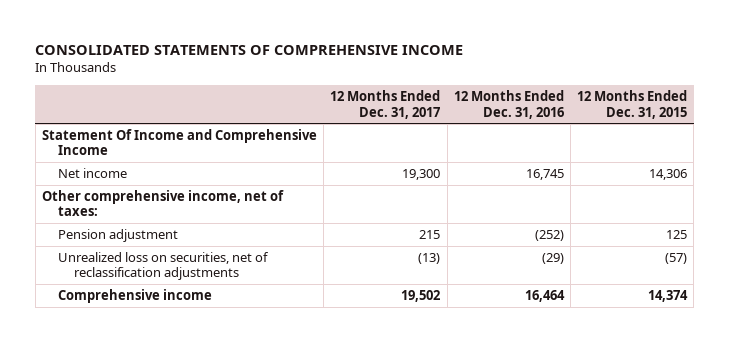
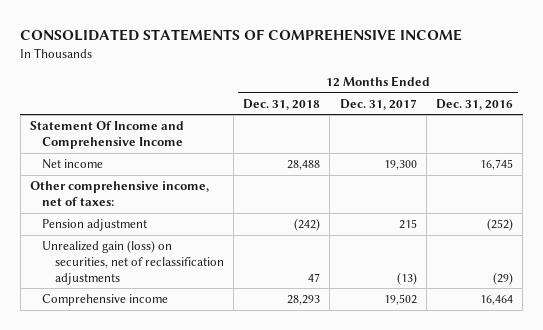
[577,90,688,119] 12 Months Ended Dec. 31, 2015 -> none
none -> [243,98,321,110] Dec. 31, 2018
[58,252,270,281] Unrealized loss on securities, net of reclassification adjustments -> [42,240,224,285] Unrealized gain (loss) on securities, net of reclassification adjustments

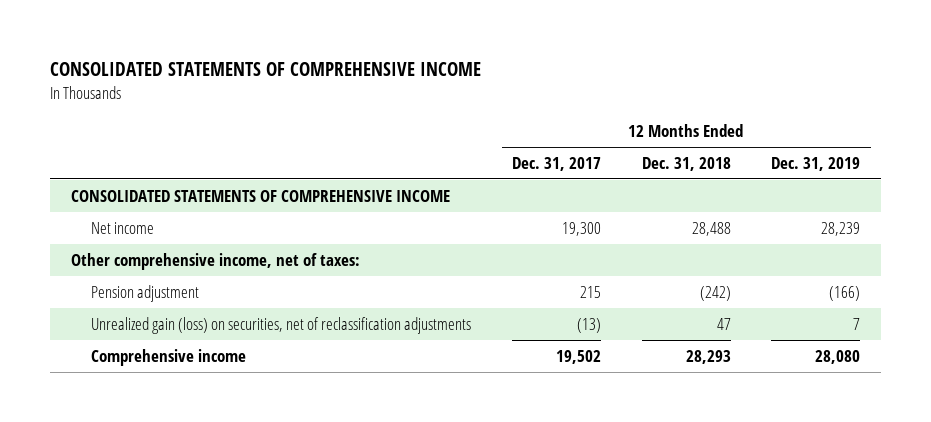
[436,98,514,110] Dec. 31, 2016 -> none
none -> [771,156,861,171] Dec. 31, 2019
[30,121,185,149] Statement Of Income and Comprehensive Income -> [70,189,450,202] CONSOLIDATED STATEMENTS OF COMPREHENSIVE INCOME

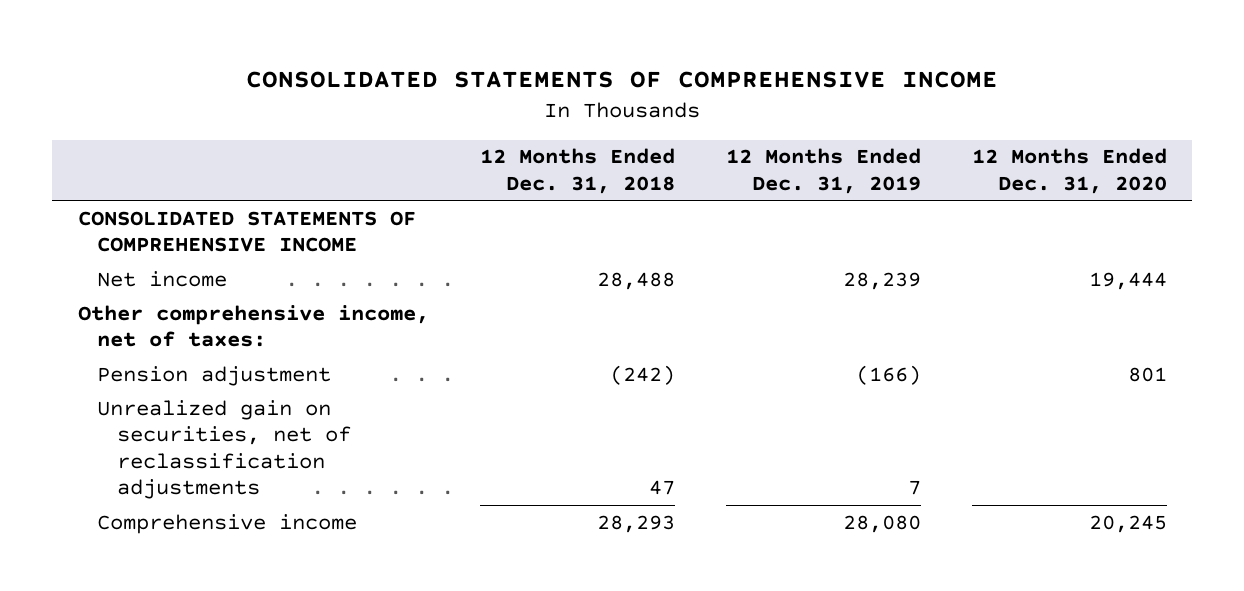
[512,156,602,171] Dec. 31, 2017 -> none
none -> [971,148,1167,194] 12 Months Ended Dec. 31, 2020
[91,316,472,334] Unrealized gain (loss) on securities, net of reclassification adjustments -> [97,399,352,500] Unrealized gain on securities, net of reclassification adjustments

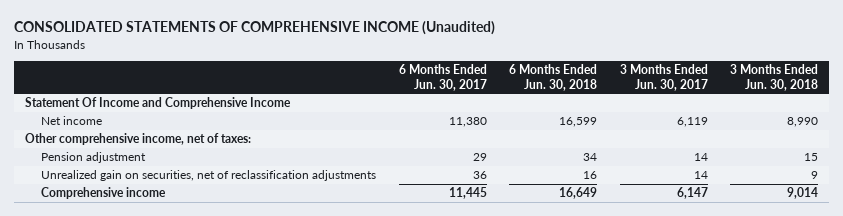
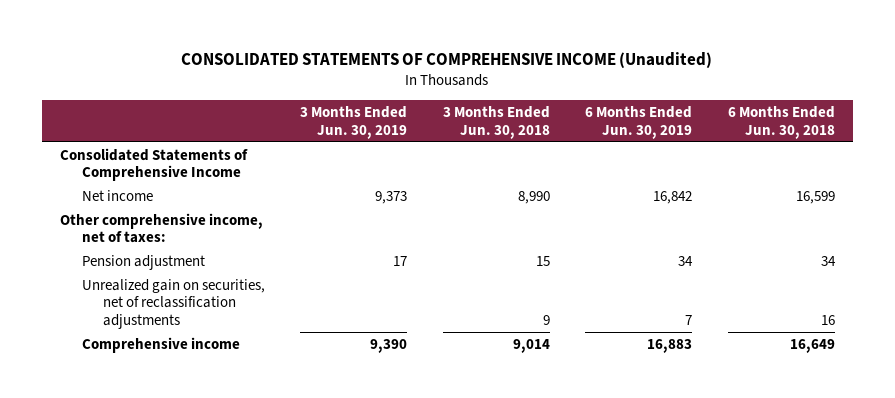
[398,64,487,91] 6 Months Ended Jun. 30, 2017 -> none
[619,64,708,91] 3 Months Ended Jun. 30, 2017 -> none
none -> [300,106,408,139] 3 Months Ended Jun. 30, 2019
none -> [585,106,693,139] 6 Months Ended Jun. 30, 2019
[24,97,291,110] Statement Of Income and Comprehensive Income -> [59,147,248,182] Consolidated Statements of Comprehensive Income

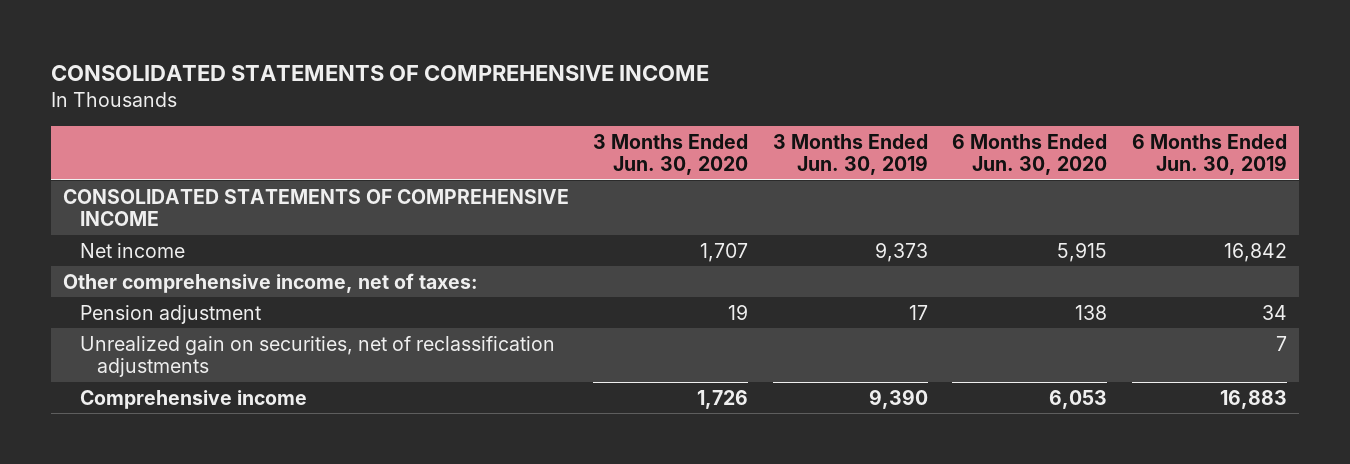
[181,52,713,69] CONSOLIDATED STATEMENTS OF COMPREHENSIVE INCOME (Unaudited) -> [50,64,709,81] CONSOLIDATED STATEMENTS OF COMPREHENSIVE INCOME
[442,106,550,139] 3 Months Ended Jun. 30, 2018 -> none
[727,106,835,139] 6 Months Ended Jun. 30, 2018 -> none
none -> [593,133,749,176] 3 Months Ended Jun. 30, 2020
none -> [952,133,1108,176] 6 Months Ended Jun. 30, 2020
[59,147,248,182] Consolidated Statements of Comprehensive Income -> [62,188,569,227] CONSOLIDATED STATEMENTS OF COMPREHENSIVE INCOME

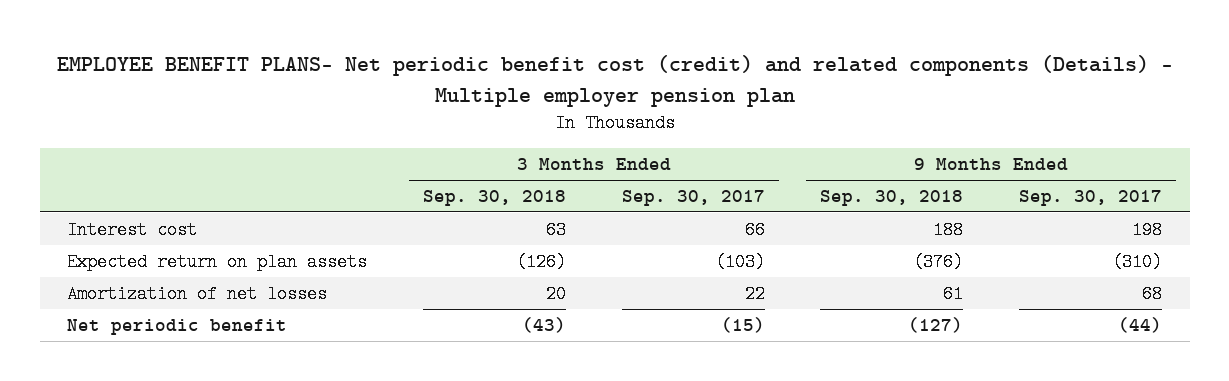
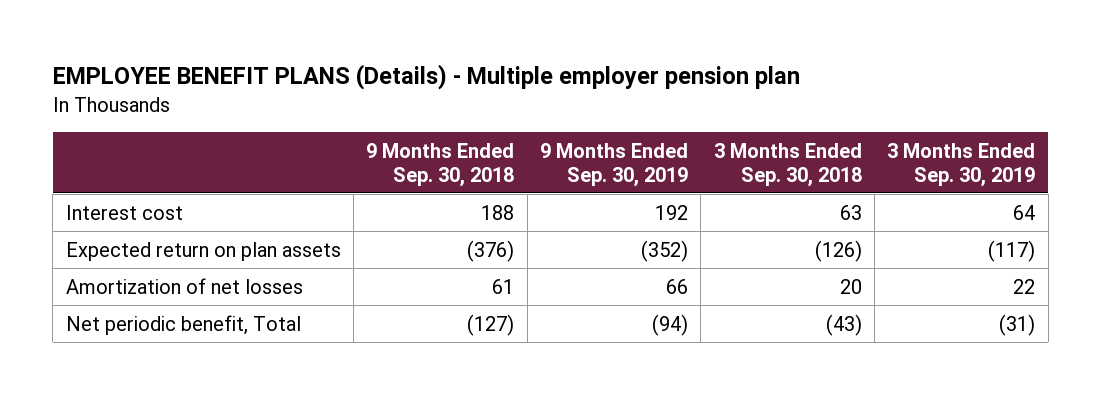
[56,54,1173,107] EMPLOYEE BENEFIT PLANS- Net periodic benefit cost (credit) and related components (Details) - Multiple employer pension plan -> [52,64,800,91] EMPLOYEE BENEFIT PLANS (Details) - Multiple employer pension plan
[621,189,765,206] Sep. 30, 2017 -> none
[1018,189,1162,206] Sep. 30, 2017 -> none
none -> [540,142,689,187] 9 Months Ended Sep. 30, 2019
none -> [887,142,1036,187] 3 Months Ended Sep. 30, 2019
[67,318,288,335] Net periodic benefit -> [65,314,301,335] Net periodic benefit, Total

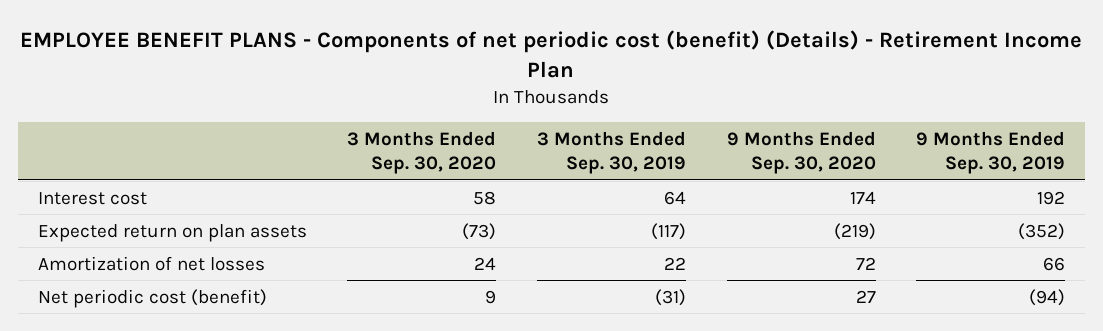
[52,64,800,91] EMPLOYEE BENEFIT PLANS (Details) - Multiple employer pension plan -> [20,30,1083,79] EMPLOYEE BENEFIT PLANS - Components of net periodic cost (benefit) (Details) - Retirement Income Plan
[366,142,515,187] 9 Months Ended Sep. 30, 2018 -> none
[713,142,862,187] 3 Months Ended Sep. 30, 2018 -> none
none -> [347,130,497,175] 3 Months Ended Sep. 30, 2020
none -> [726,130,876,175] 9 Months Ended Sep. 30, 2020
[65,314,301,335] Net periodic benefit, Total -> [37,288,267,308] Net periodic cost (benefit)

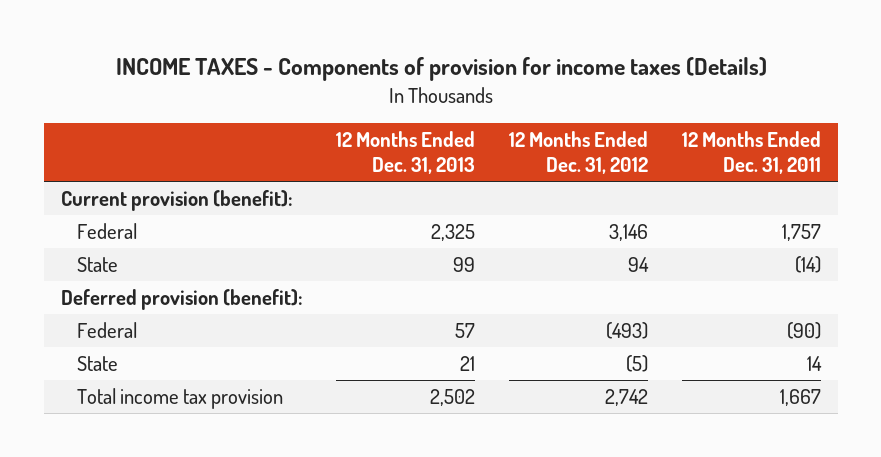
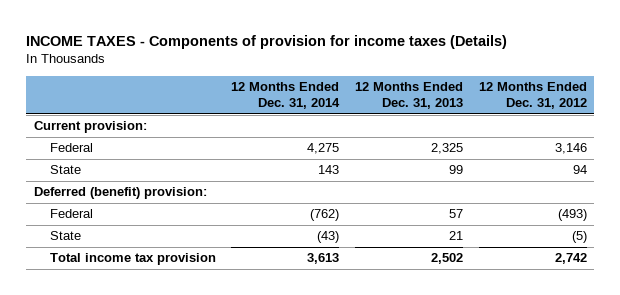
[681,130,821,175] 12 Months Ended Dec. 31, 2011 -> none
none -> [231,82,341,110] 12 Months Ended Dec. 31, 2014
[60,189,293,211] Current provision (benefit): -> [33,121,147,134] Current provision:
[60,288,303,310] Deferred provision (benefit): -> [33,187,207,200] Deferred (benefit) provision:

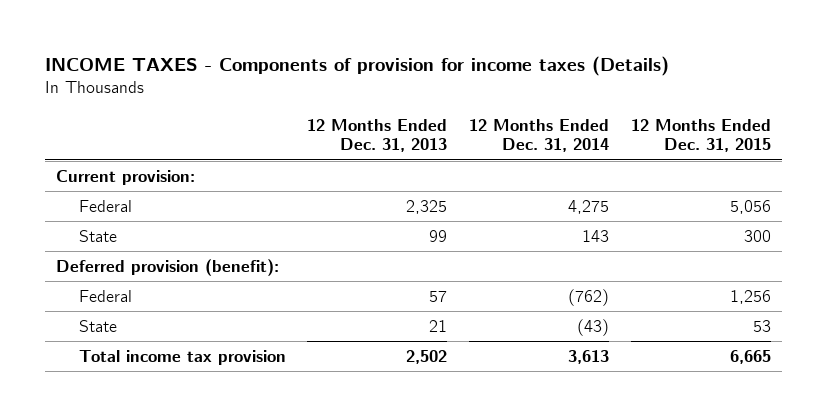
[478,82,587,110] 12 Months Ended Dec. 31, 2012 -> none
none -> [631,118,772,153] 12 Months Ended Dec. 31, 2015
[33,187,207,200] Deferred (benefit) provision: -> [55,258,279,276] Deferred provision (benefit):

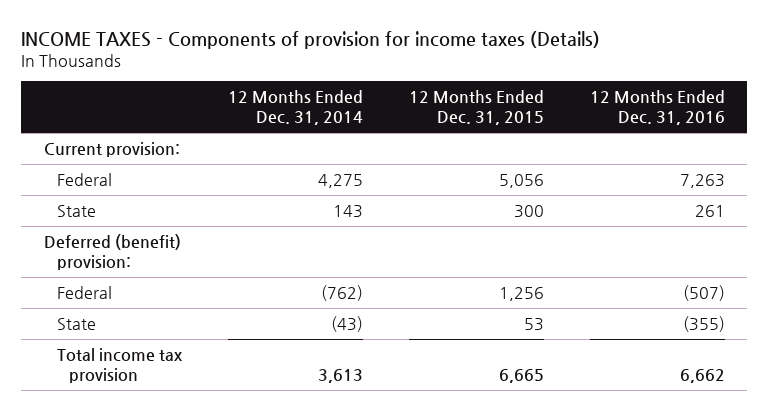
[307,118,448,153] 12 Months Ended Dec. 31, 2013 -> none
none -> [589,90,725,126] 12 Months Ended Dec. 31, 2016
[55,258,279,276] Deferred provision (benefit): -> [44,234,182,270] Deferred (benefit) provision:

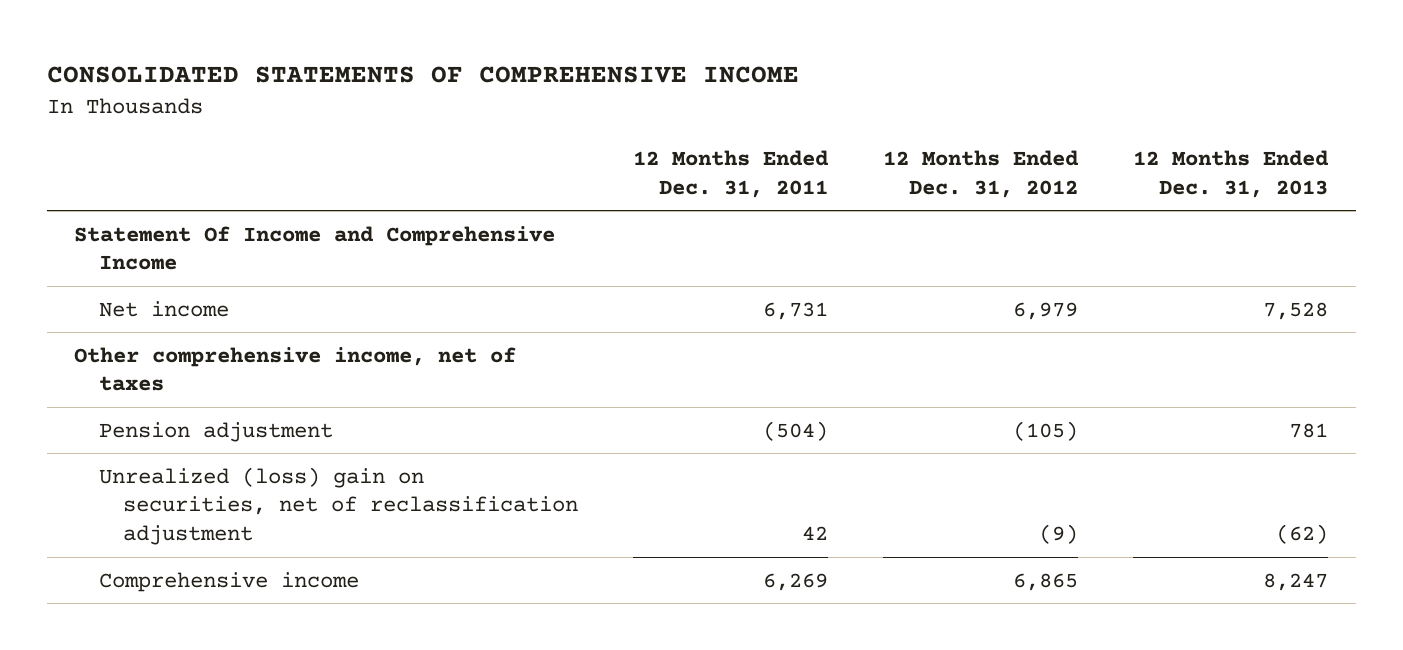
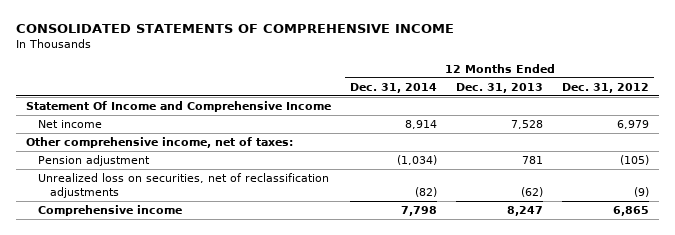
[632,150,829,198] 12 Months Ended Dec. 31, 2011 -> none
none -> [349,82,437,93] Dec. 31, 2014
[74,346,517,392] Other comprehensive income, net of taxes -> [25,137,293,149] Other comprehensive income, net of taxes:
[98,466,578,546] Unrealized (loss) gain on securities, net of reclassification adjustment -> [37,173,329,199] Unrealized loss on securities, net of reclassification adjustments

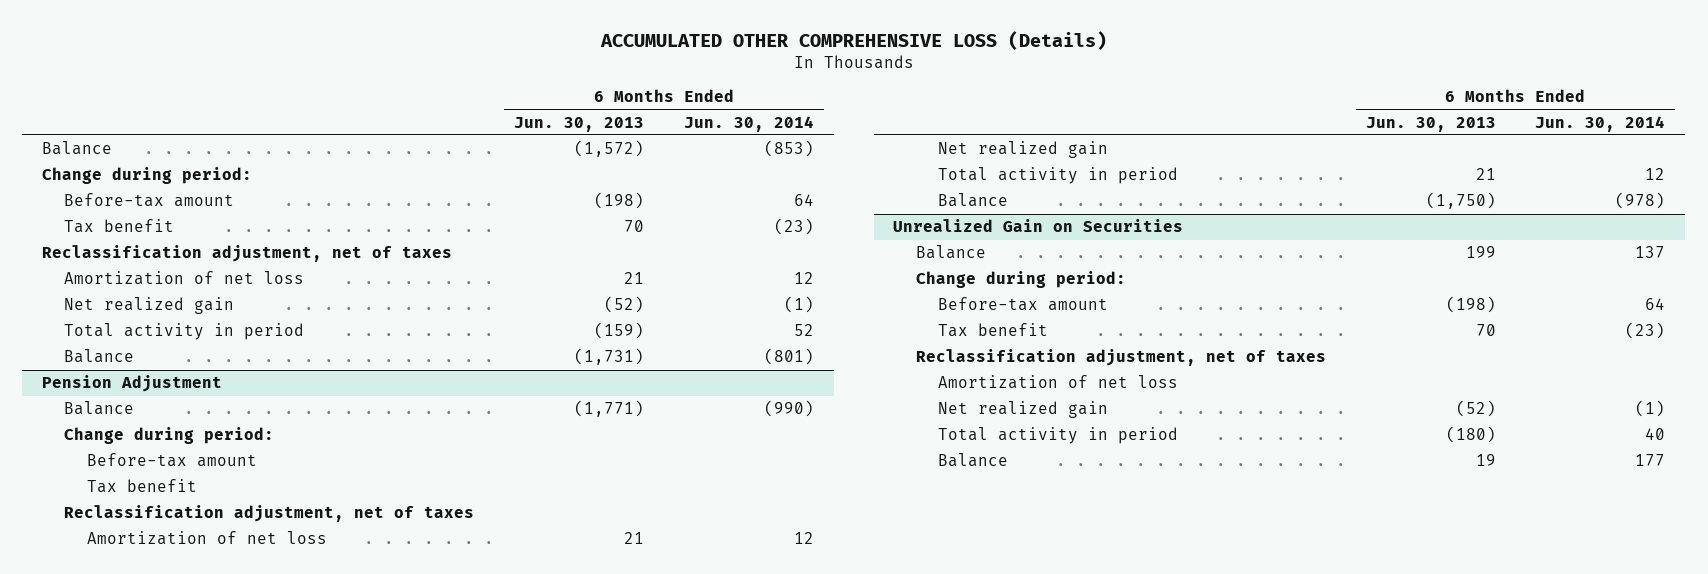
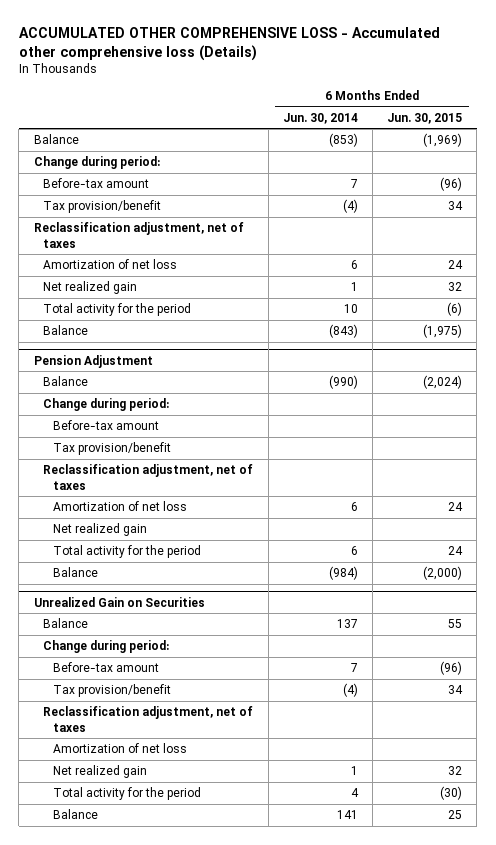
[599,30,1107,50] ACCUMULATED OTHER COMPREHENSIVE LOSS (Details) -> [18,26,440,61] ACCUMULATED OTHER COMPREHENSIVE LOSS - Accumulated other comprehensive loss (Details)
[514,116,645,132] Jun. 30, 2013 -> none
none -> [387,112,463,124] Jun. 30, 2015
[794,194,815,207] 64 -> [350,179,358,189] 7
[64,219,175,234] Tax benefit -> [43,200,162,214] Tax provision/benefit
[774,218,815,236] (23) -> [342,199,358,214] (4)
[794,272,815,285] 12 -> [350,260,358,270] 6
[784,296,815,314] (1) -> [350,282,358,292] 1
[64,323,305,341] Total activity in period -> [43,303,192,317] Total activity for the period
[794,324,815,337] 52 -> [343,304,358,314] 10
[764,348,815,366] (801) -> [328,324,358,339] (843)
[86,479,197,494] Tax benefit -> [53,442,172,456] Tax provision/benefit
[794,532,815,545] 12 -> [350,502,358,512] 6
[937,167,1178,185] Total activity in period -> [53,545,202,559] Total activity for the period
[1645,168,1666,181] 12 -> [350,546,358,556] 6
[1615,192,1666,210] (978) -> [328,566,358,581] (984)
[1645,298,1666,311] 64 -> [350,663,358,673] 7
[937,323,1048,338] Tax benefit -> [53,684,172,698] Tax provision/benefit
[1625,322,1666,340] (23) -> [342,683,358,698] (4)
[1635,400,1666,418] (1) -> [350,766,358,776] 1
[937,427,1178,445] Total activity in period -> [53,787,202,801] Total activity for the period
[1645,428,1666,441] 40 -> [350,788,359,798] 4
[1635,454,1666,467] 177 -> [336,810,358,820] 141

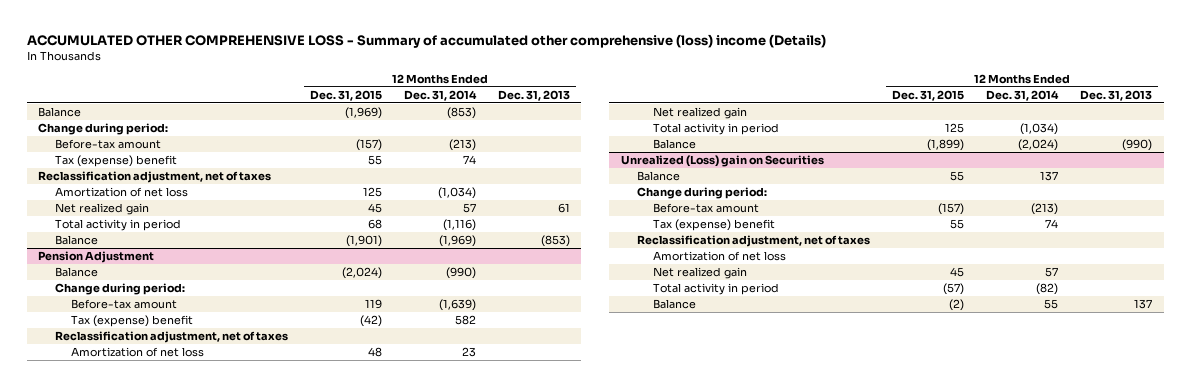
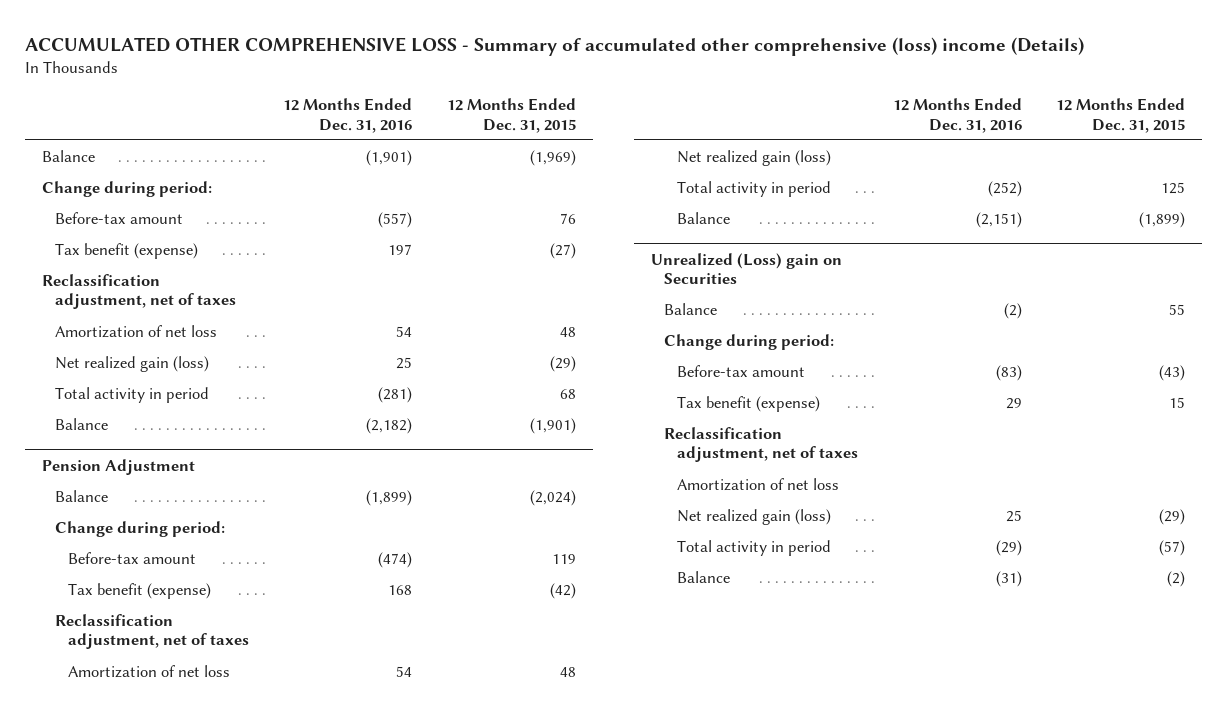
[404,90,478,102] Dec. 31, 2014 -> none
[498,90,571,102] Dec. 31, 2013 -> none
none -> [283,98,413,133] 12 Months Ended Dec. 31, 2016
[355,139,382,152] (157) -> [559,212,576,224] 76
[54,155,177,168] Tax (expense) benefit -> [54,242,198,259] Tax benefit (expense)
[367,155,382,166] 55 -> [549,242,576,259] (27)
[362,187,382,198] 125 -> [559,326,576,337] 48
[54,203,149,216] Net realized gain -> [54,355,209,372] Net realized gain (loss)
[367,203,382,214] 45 -> [549,355,576,372] (29)
[70,315,193,328] Tax (expense) benefit -> [67,582,211,599] Tax benefit (expense)
[652,107,747,120] Net realized gain -> [677,149,832,166] Net realized gain (loss)
[937,203,964,216] (157) -> [1158,364,1185,381] (43)
[652,219,775,232] Tax (expense) benefit -> [677,395,821,412] Tax benefit (expense)
[949,219,964,230] 55 -> [1168,396,1185,408] 15
[652,267,747,280] Net realized gain -> [677,508,832,525] Net realized gain (loss)
[949,267,964,278] 45 -> [1158,508,1185,525] (29)

